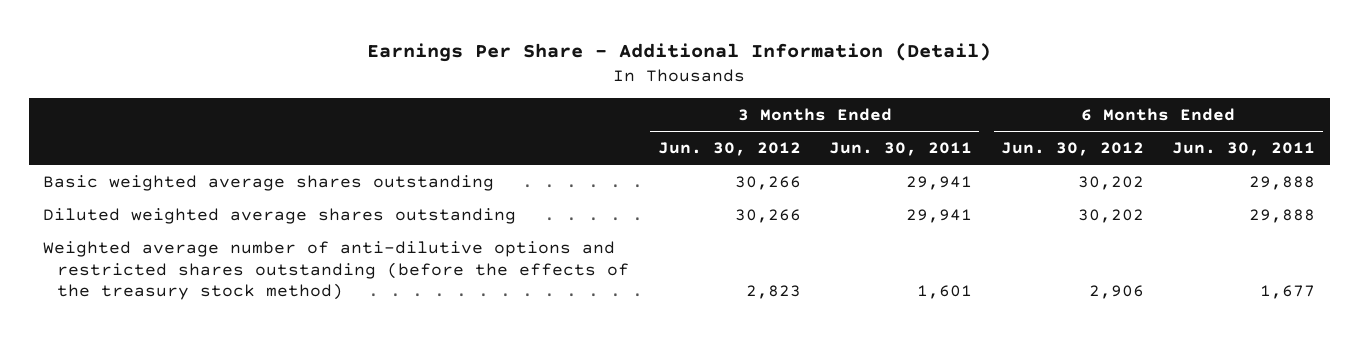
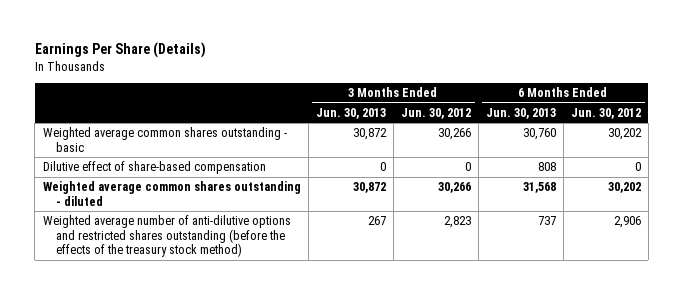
[367,42,992,62] Earnings Per Share - Additional Information (Detail) -> [34,42,206,59] Earnings Per Share (Details)
[829,142,973,157] Jun. 30, 2011 -> none
[1172,142,1316,157] Jun. 30, 2011 -> none
none -> [315,107,386,119] Jun. 30, 2013
none -> [485,107,556,119] Jun. 30, 2013
[43,174,495,191] Basic weighted average shares outstanding -> [42,127,287,152] Weighted average common shares outstanding - basic
none -> [42,161,266,175] Dilutive effect of share-based compensation
[43,207,517,224] Diluted weighted average shares outstanding -> [42,181,301,206] Weighted average common shares outstanding - diluted

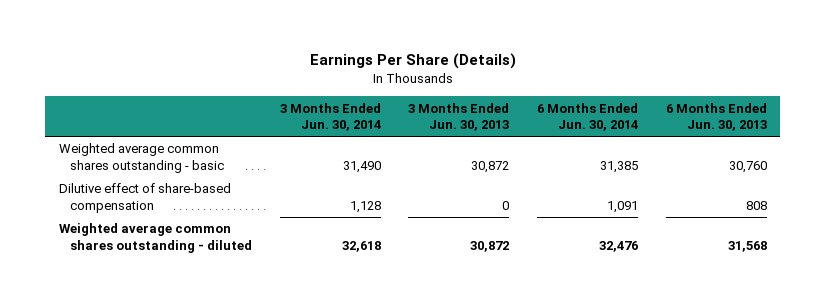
[400,107,471,119] Jun. 30, 2012 -> none
[570,107,641,119] Jun. 30, 2012 -> none
none -> [279,102,381,132] 3 Months Ended Jun. 30, 2014
none -> [537,102,639,132] 6 Months Ended Jun. 30, 2014
[42,215,291,258] Weighted average number of anti-dilutive options and restricted shares outstanding (before the effects of the treasury stock method) -> none

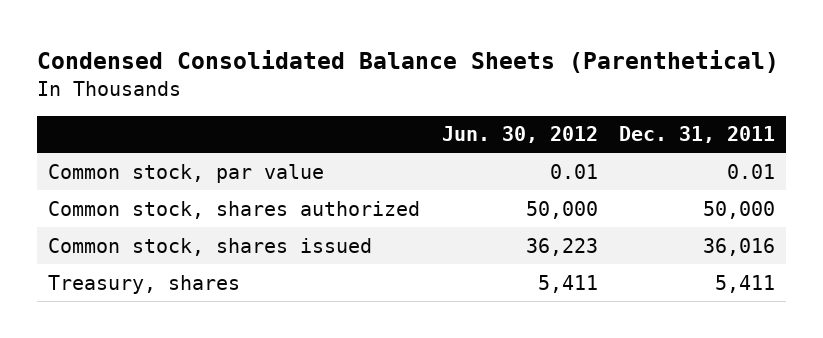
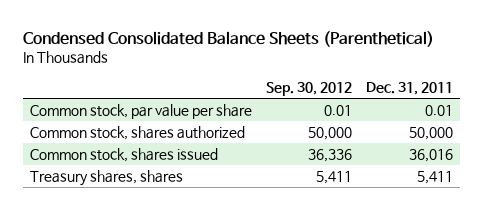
[441,126,598,144] Jun. 30, 2012 -> none
none -> [266,82,353,97] Sep. 30, 2012
[48,163,325,183] Common stock, par value -> [30,103,253,119] Common stock, par value per share
[48,274,241,294] Treasury, shares -> [30,169,184,186] Treasury shares, shares

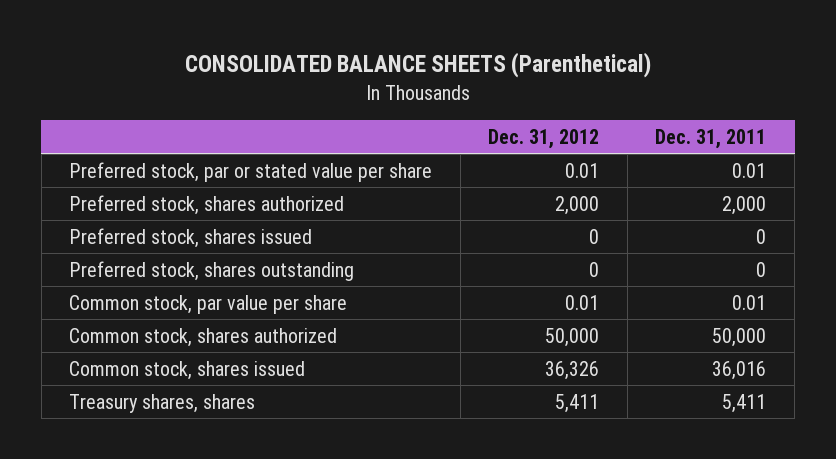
[23,31,435,48] Condensed Consolidated Balance Sheets (Parenthetical) -> [184,52,651,79] CONSOLIDATED BALANCE SHEETS (Parenthetical)
[266,82,353,97] Sep. 30, 2012 -> none
none -> [488,128,600,149] Dec. 31, 2012
none -> [69,161,433,182] Preferred stock, par or stated value per share
none -> [69,194,345,215] Preferred stock, shares authorized
none -> [69,227,313,248] Preferred stock, shares issued
none -> [69,260,355,281] Preferred stock, shares outstanding

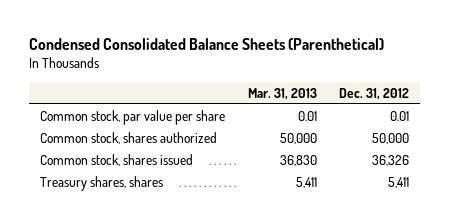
[184,52,651,79] CONSOLIDATED BALANCE SHEETS (Parenthetical) -> [28,37,384,50] Condensed Consolidated Balance Sheets (Parenthetical)
[655,128,767,149] Dec. 31, 2011 -> none
none -> [247,87,317,100] Mar. 31, 2013
[69,161,433,182] Preferred stock, par or stated value per share -> none
[69,194,345,215] Preferred stock, shares authorized -> none
[69,227,313,248] Preferred stock, shares issued -> none
[69,260,355,281] Preferred stock, shares outstanding -> none

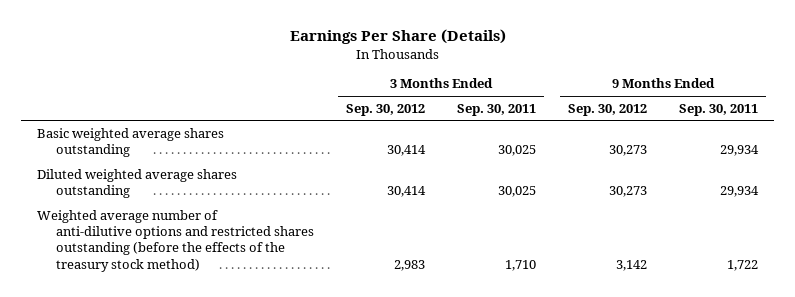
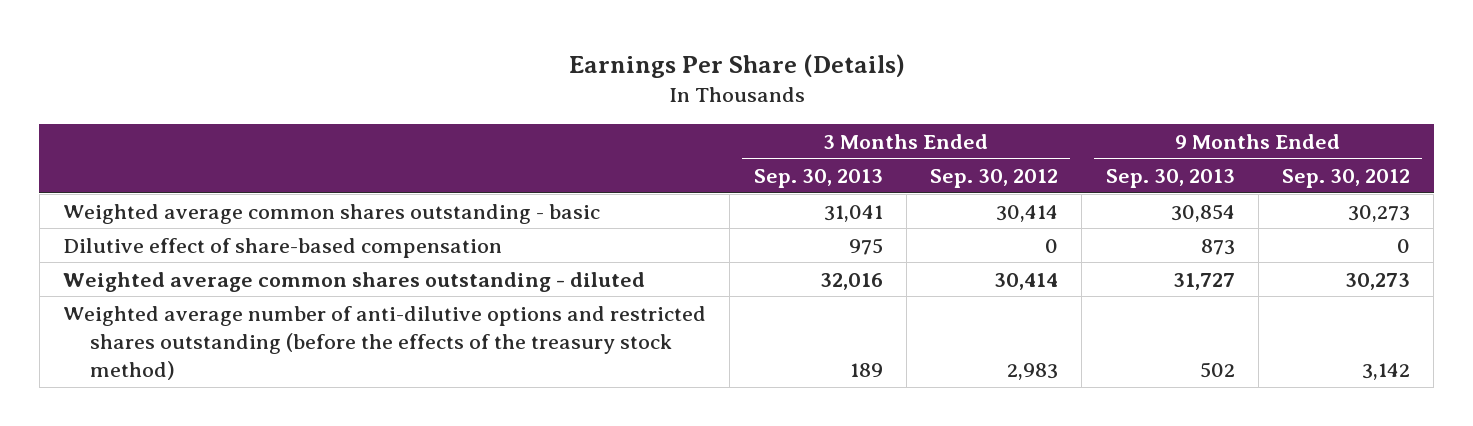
[456,103,536,116] Sep. 30, 2011 -> none
[678,103,758,116] Sep. 30, 2011 -> none
none -> [753,169,883,189] Sep. 30, 2013
none -> [1105,169,1235,189] Sep. 30, 2013
[37,127,225,158] Basic weighted average shares outstanding -> [63,203,601,224] Weighted average common shares outstanding - basic
none -> [63,237,503,258] Dilutive effect of share-based compensation
[37,168,238,199] Diluted weighted average shares outstanding -> [63,271,646,292] Weighted average common shares outstanding - diluted

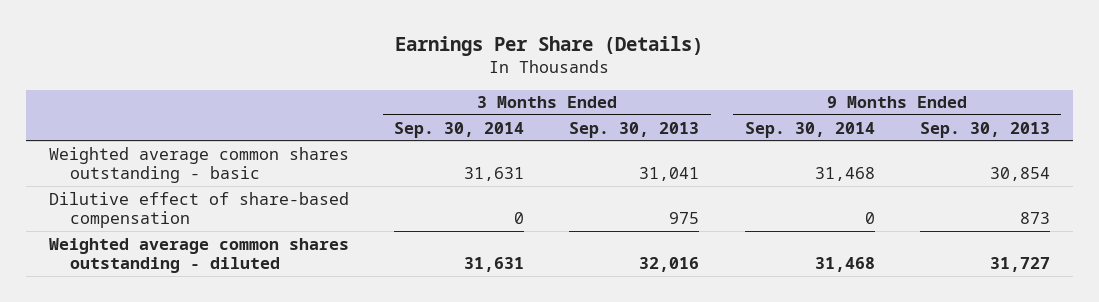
[930,169,1059,189] Sep. 30, 2012 -> none
[1282,169,1411,189] Sep. 30, 2012 -> none
none -> [393,121,524,138] Sep. 30, 2014
none -> [744,121,875,138] Sep. 30, 2014
[63,305,707,381] Weighted average number of anti-dilutive options and restricted shares outstanding (before the effects of the treasury stock method) -> none

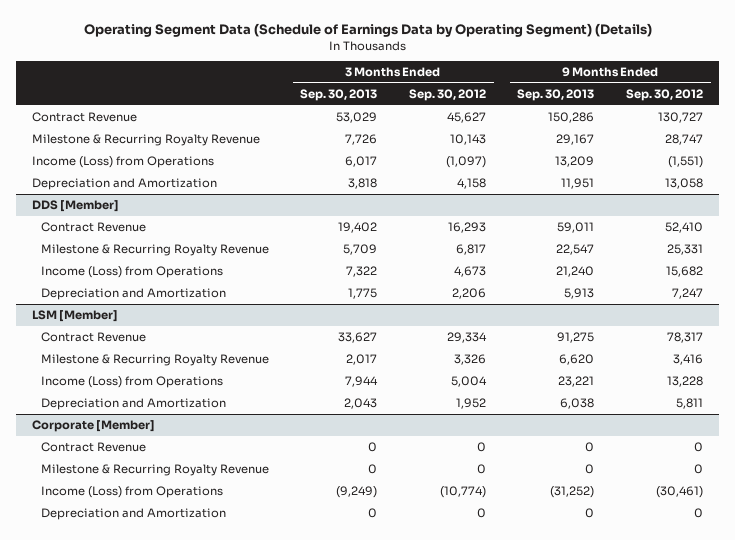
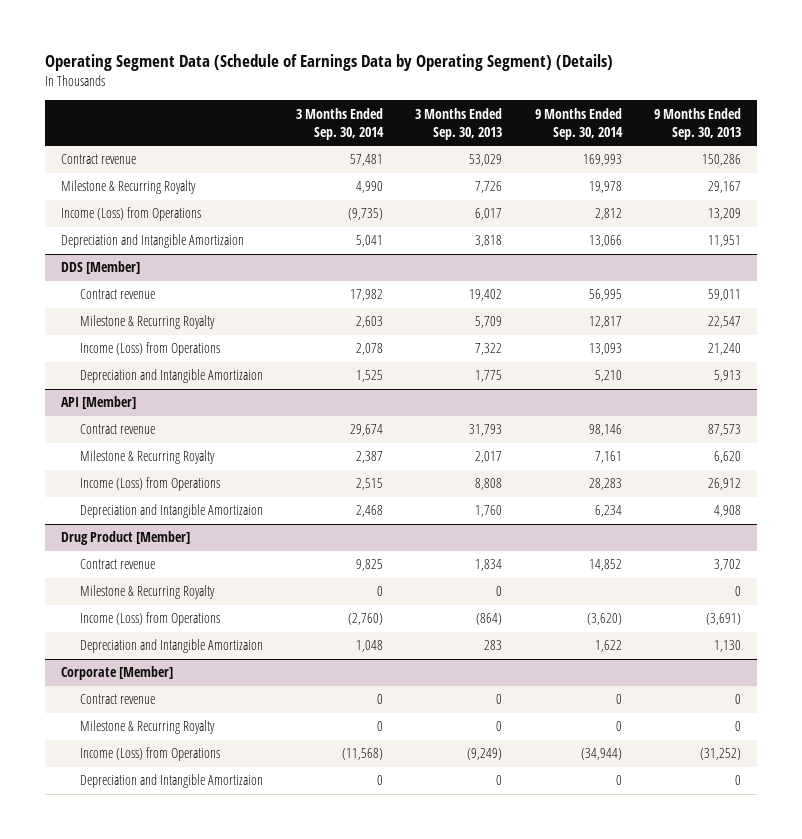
[408,89,486,102] Sep. 30, 2012 -> none
[625,89,703,102] Sep. 30, 2012 -> none
none -> [295,107,384,140] 3 Months Ended Sep. 30, 2014
none -> [534,107,623,140] 9 Months Ended Sep. 30, 2014
[32,112,138,123] Contract Revenue -> [61,154,137,165] Contract revenue
[32,134,261,147] Milestone & Recurring Royalty Revenue -> [61,180,197,195] Milestone & Recurring Royalty
[32,178,218,191] Depreciation and Amortization -> [61,234,245,249] Depreciation and Intangible Amortizaion
[40,222,146,233] Contract Revenue -> [80,289,156,300] Contract revenue
[40,244,269,257] Milestone & Recurring Royalty Revenue -> [80,315,216,330] Milestone & Recurring Royalty
[32,310,119,323] LSM [Member] -> none
[40,288,226,301] Depreciation and Amortization -> [80,369,264,384] Depreciation and Intangible Amortizaion
none -> [61,396,137,410] API [Member]
[40,332,146,343] Contract Revenue -> [80,424,156,435] Contract revenue
[338,332,378,344] 33,627 -> [469,424,503,437] 31,793
[557,332,595,344] 91,275 -> [708,424,742,437] 87,573
[40,354,269,367] Milestone & Recurring Royalty Revenue -> [80,450,216,465] Milestone & Recurring Royalty
[345,376,379,388] 7,944 -> [475,478,503,491] 8,808
[558,376,595,388] 23,221 -> [708,478,742,491] 26,912
[40,398,226,411] Depreciation and Amortization -> [80,504,264,519] Depreciation and Intangible Amortizaion
[344,398,378,410] 2,043 -> [475,505,503,518] 1,760
[560,398,595,410] 6,038 -> [714,505,742,518] 4,908
none -> [61,531,191,546] Drug Product [Member]
none -> [80,559,156,570] Contract revenue
none -> [80,585,216,600] Milestone & Recurring Royalty
none -> [80,612,221,627] Income (Loss) from Operations
none -> [80,639,264,654] Depreciation and Intangible Amortizaion
[40,442,146,453] Contract Revenue -> [80,694,156,705] Contract revenue
[40,464,269,477] Milestone & Recurring Royalty Revenue -> [80,720,216,735] Milestone & Recurring Royalty
[40,508,226,521] Depreciation and Amortization -> [80,774,264,789] Depreciation and Intangible Amortizaion

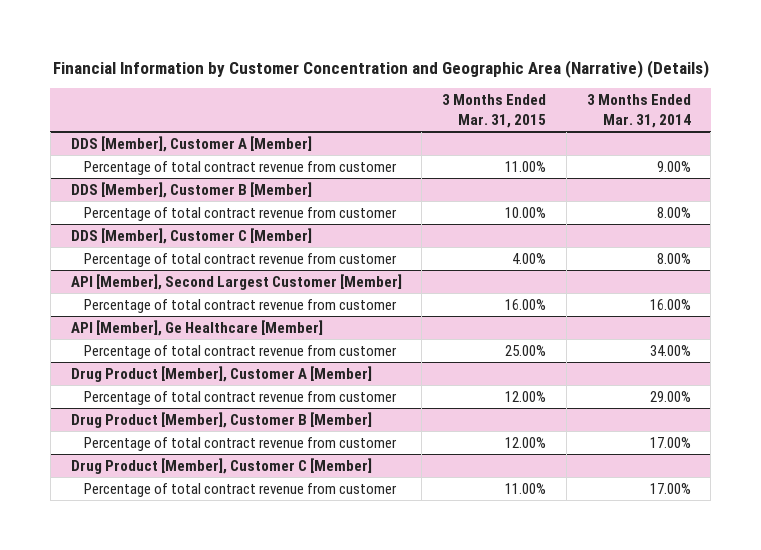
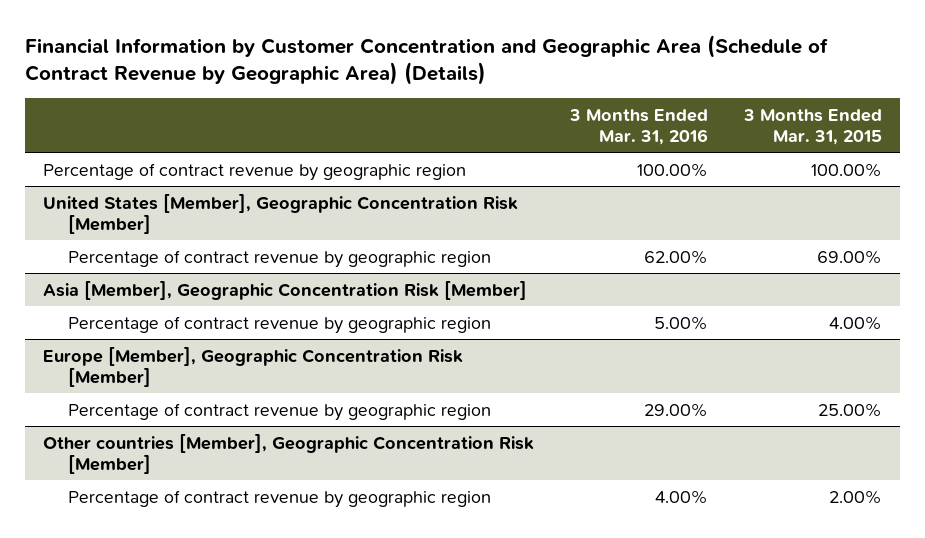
[52,59,709,78] Financial Information by Customer Concentration and Geographic Area (Narrative) (Details) -> [24,34,828,86] Financial Information by Customer Concentration and Geographic Area (Schedule of Contract Revenue by Geographic Area) (Details)
[586,94,691,128] 3 Months Ended Mar. 31, 2014 -> none
none -> [569,109,709,145] 3 Months Ended Mar. 31, 2016
[70,135,312,152] DDS [Member], Customer A [Member] -> none
[70,181,312,198] DDS [Member], Customer B [Member] -> none
[70,227,312,244] DDS [Member], Customer C [Member] -> none
[70,273,402,290] API [Member], Second Largest Customer [Member] -> none
[70,319,323,336] API [Member], Ge Healthcare [Member] -> none
[70,365,372,382] Drug Product [Member], Customer A [Member] -> none
[83,390,397,405] Percentage of total contract revenue from customer -> none
[70,411,372,428] Drug Product [Member], Customer B [Member] -> none
[83,436,397,451] Percentage of total contract revenue from customer -> none
[70,457,372,474] Drug Product [Member], Customer C [Member] -> none
[83,482,397,497] Percentage of total contract revenue from customer -> none
[83,160,397,175] Percentage of total contract revenue from customer -> [43,162,467,181] Percentage of contract revenue by geographic region
[505,160,547,172] 11.00% -> [811,162,883,177] 100.00%
none -> [43,193,519,234] United States [Member], Geographic Concentration Risk [Member]
[83,206,397,221] Percentage of total contract revenue from customer -> [67,249,491,268] Percentage of contract revenue by geographic region
[505,206,547,218] 10.00% -> [817,249,883,264] 69.00%
none -> [43,280,528,300] Asia [Member], Geographic Concentration Risk [Member]
[83,252,397,267] Percentage of total contract revenue from customer -> [67,315,491,334] Percentage of contract revenue by geographic region
none -> [43,346,464,387] Europe [Member], Geographic Concentration Risk [Member]
[83,298,397,313] Percentage of total contract revenue from customer -> [67,402,491,421] Percentage of contract revenue by geographic region
[505,298,547,310] 16.00% -> [818,402,883,417] 25.00%
none -> [43,433,535,474] Other countries [Member], Geographic Concentration Risk [Member]
[83,344,397,359] Percentage of total contract revenue from customer -> [67,489,491,508] Percentage of contract revenue by geographic region
[505,344,547,356] 25.00% -> [829,489,883,504] 2.00%

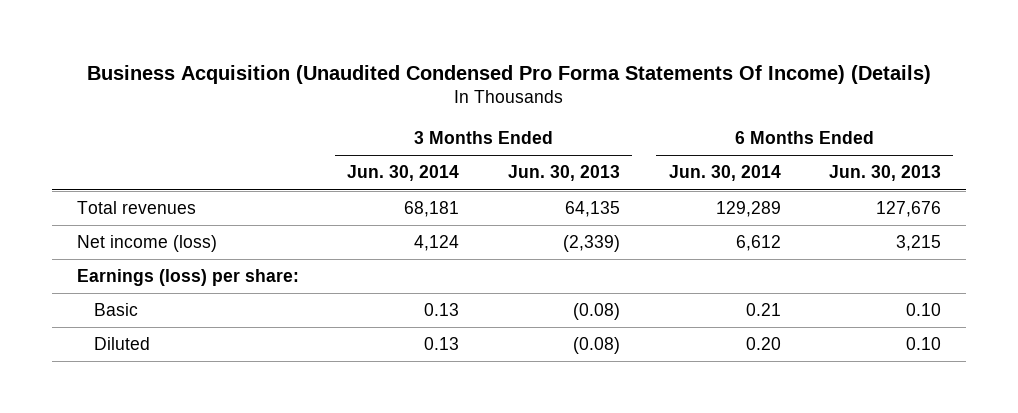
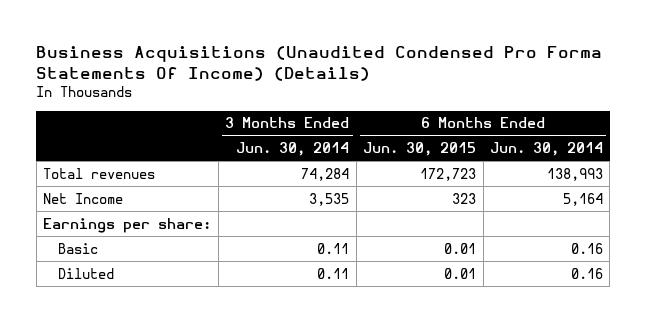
[86,64,931,84] Business Acquisition (Unaudited Condensed Pro Forma Statements Of Income) (Details) -> [36,45,603,81] Business Acquisitions (Unaudited Condensed Pro Forma Statements Of Income) (Details)
[507,165,620,182] Jun. 30, 2013 -> none
[829,165,942,182] Jun. 30, 2013 -> none
none -> [363,142,477,157] Jun. 30, 2015
[404,201,460,218] 68,181 -> [301,167,350,181] 74,284
[715,201,781,218] 129,289 -> [547,167,604,181] 138,993
[76,235,217,253] Net income (loss) -> [43,192,124,204] Net Income
[414,235,460,252] 4,124 -> [309,192,350,206] 3,535
[735,235,781,252] 6,612 -> [563,192,604,206] 5,164
[76,269,299,287] Earnings (loss) per share: -> [43,217,212,233] Earnings per share:
[424,303,460,317] 0.13 -> [317,242,350,254] 0.11
[745,303,781,317] 0.21 -> [571,242,604,254] 0.16
[424,337,460,351] 0.13 -> [317,267,350,279] 0.11
[745,337,781,351] 0.20 -> [571,267,604,279] 0.16

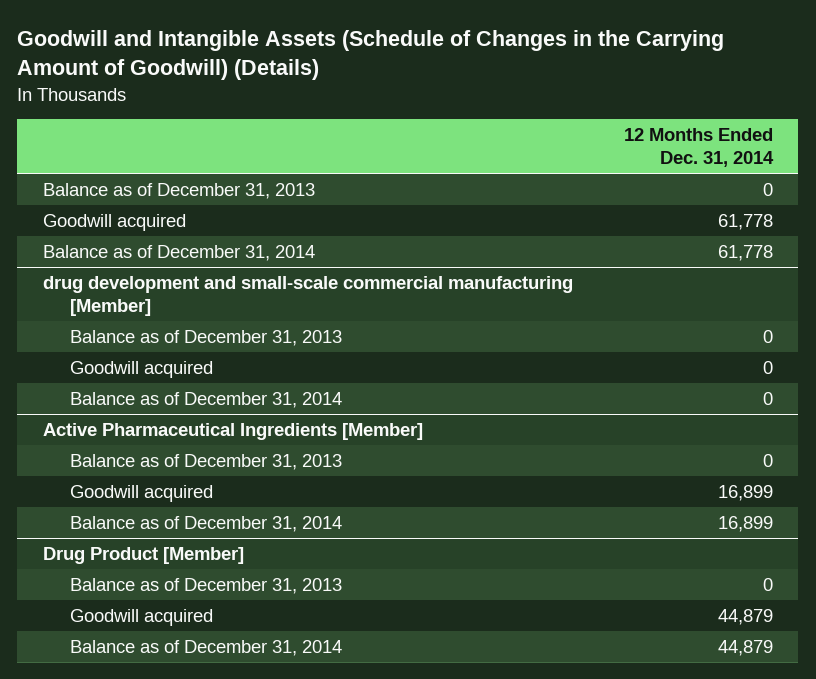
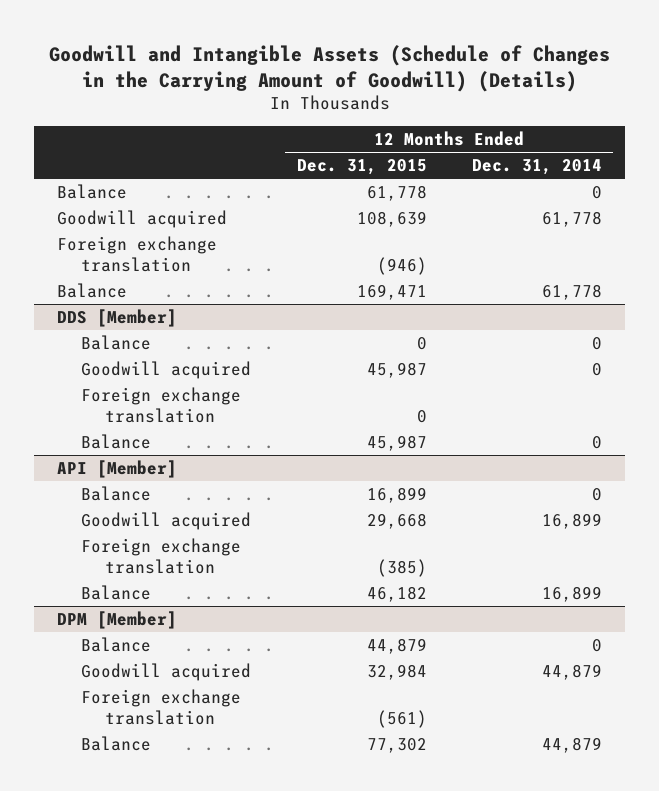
none -> [296,159,427,176] Dec. 31, 2015
[42,182,315,199] Balance as of December 31, 2013 -> [57,183,128,199] Balance
none -> [57,235,218,273] Foreign exchange translation
[42,244,315,261] Balance as of December 31, 2014 -> [57,282,128,298] Balance
[42,275,573,317] drug development and small-scale commercial manufacturing [Member] -> [57,308,178,327] DDS [Member]
[69,329,342,346] Balance as of December 31, 2013 -> [81,334,152,350] Balance
none -> [81,386,242,424] Foreign exchange translation
[69,391,342,408] Balance as of December 31, 2014 -> [81,433,152,449] Balance
[42,422,423,440] Active Pharmaceutical Ingredients [Member] -> [57,459,178,478] API [Member]
[69,453,342,470] Balance as of December 31, 2013 -> [81,485,152,501] Balance
[42,546,244,564] Drug Product [Member] -> none
none -> [81,537,242,575] Foreign exchange translation
[69,515,342,532] Balance as of December 31, 2014 -> [81,584,152,600] Balance
none -> [57,610,178,629] DPM [Member]
[69,577,342,594] Balance as of December 31, 2013 -> [81,636,152,652] Balance
none -> [81,688,242,726] Foreign exchange translation
[69,639,342,656] Balance as of December 31, 2014 -> [81,735,152,751] Balance

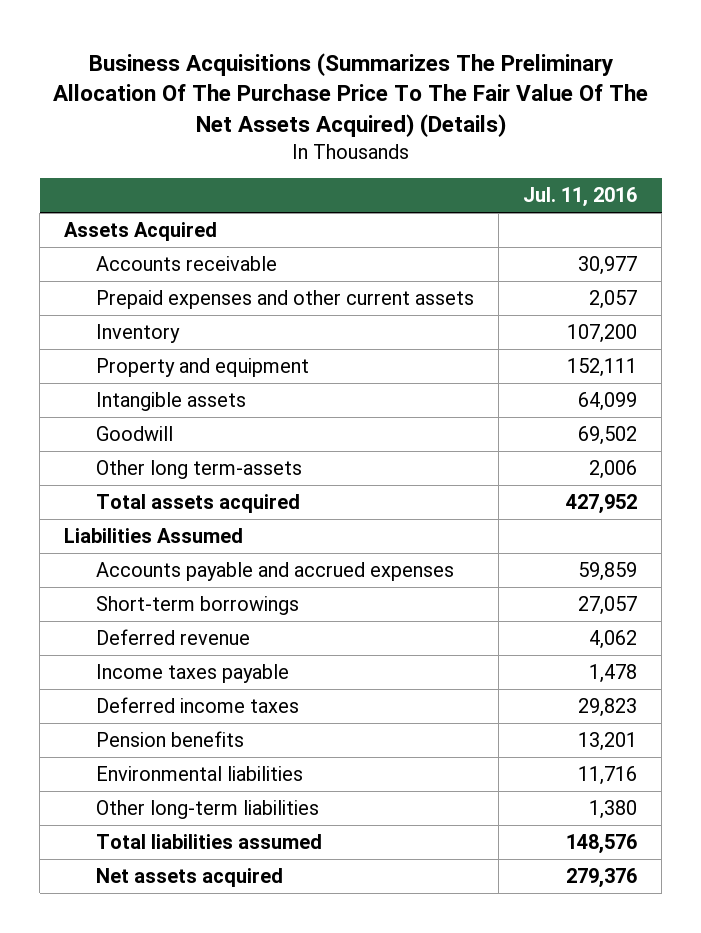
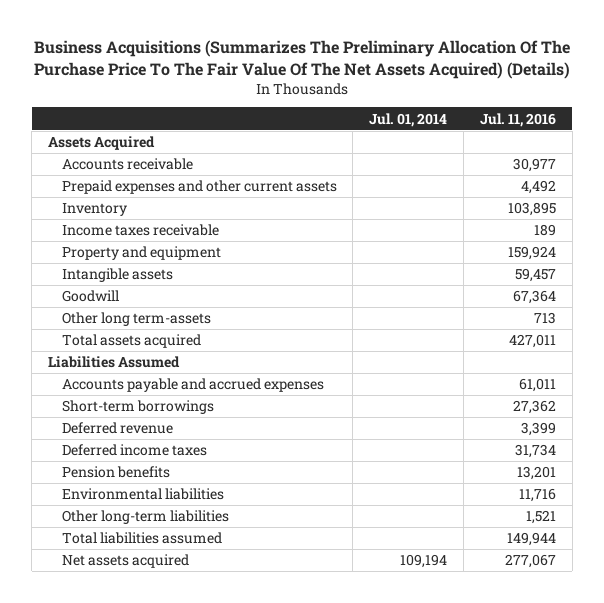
none -> [369,112,448,127] Jul. 01, 2014
[588,290,637,310] 2,057 -> [520,180,556,195] 4,492
[566,324,637,344] 107,200 -> [507,202,556,217] 103,895
none -> [61,224,219,237] Income taxes receivable
[566,358,637,378] 152,111 -> [507,246,556,261] 159,924
[577,392,637,412] 64,099 -> [514,268,556,283] 59,457
[577,426,637,446] 69,502 -> [512,290,556,305] 67,364
[588,460,637,480] 2,006 -> [533,312,556,325] 713
[565,494,637,515] 427,952 -> [508,334,556,349] 427,011
[95,664,289,684] Income taxes payable -> none
[577,562,637,582] 59,859 -> [518,378,556,393] 61,011
[577,596,637,616] 27,057 -> [512,400,556,415] 27,362
[588,630,637,650] 4,062 -> [520,422,556,437] 3,399
[577,698,637,718] 29,823 -> [514,444,556,459] 31,734
[588,800,637,820] 1,380 -> [525,510,556,525] 1,521
[565,834,637,855] 148,576 -> [506,532,556,547] 149,944
[565,868,637,889] 279,376 -> [504,554,556,569] 277,067

